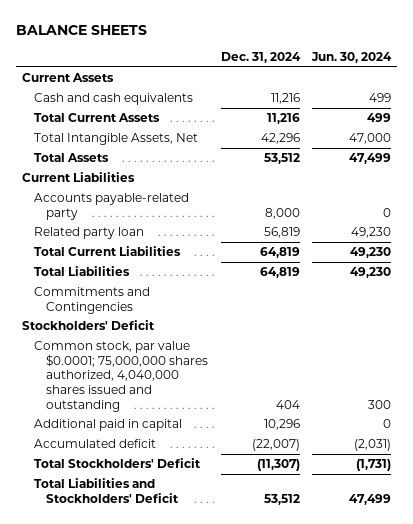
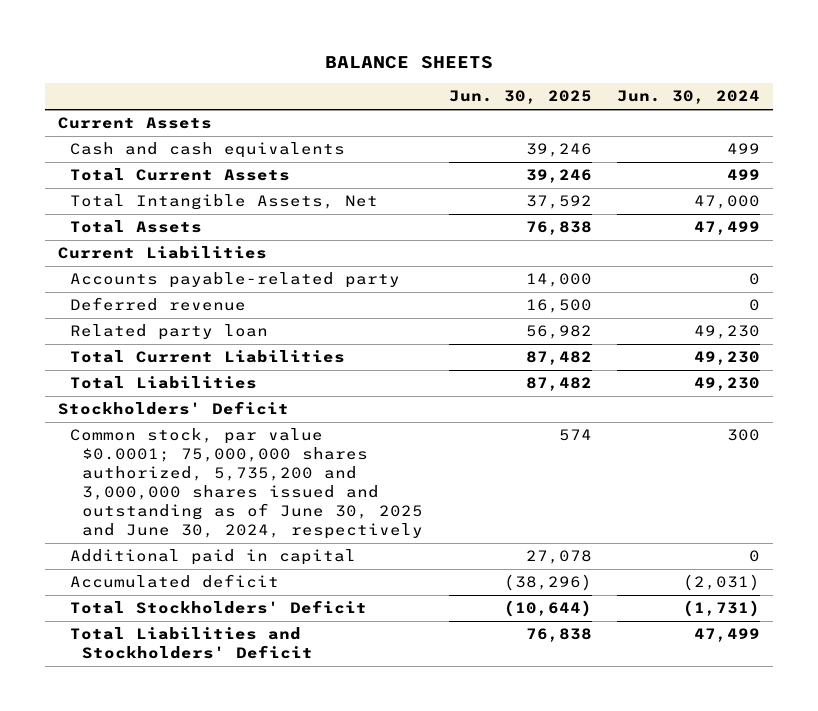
[220,52,301,64] Dec. 31, 2024 -> none
none -> [448,90,592,105] Jun. 30, 2025
none -> [69,297,246,312] Deferred revenue
[34,287,151,314] Commitments and Contingencies -> none
[34,341,209,412] Common stock, par value $0.0001; 75,000,000 shares authorized, 4,040,000 shares issued and outstanding -> [69,428,424,540] Common stock, par value $0.0001; 75,000,000 shares authorized, 5,735,200 and 3,000,000 shares issued and outstanding as of June 30, 2025 and June 30, 2024, respectively

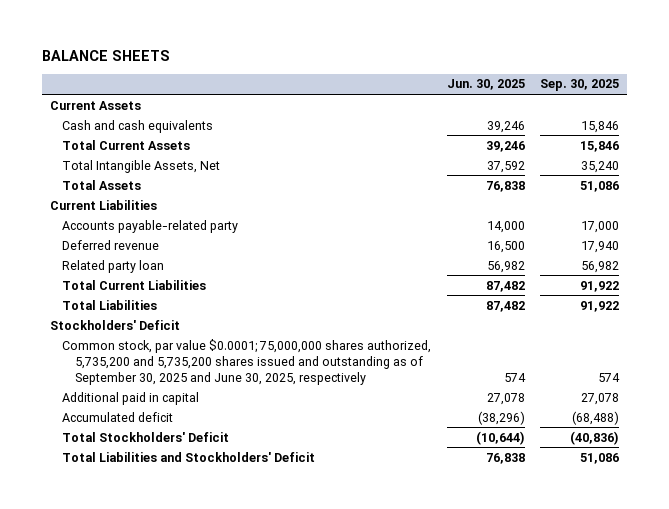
[616,90,760,105] Jun. 30, 2024 -> none
none -> [539,79,619,92] Sep. 30, 2025
[69,428,424,540] Common stock, par value $0.0001; 75,000,000 shares authorized, 5,735,200 and 3,000,000 shares issued and outstanding as of June 30, 2025 and June 30, 2024, respectively -> [62,338,432,385] Common stock, par value $0.0001; 75,000,000 shares authorized, 5,735,200 and 5,735,200 shares issued and outstanding as of September 30, 2025 and June 30, 2025, respectively

